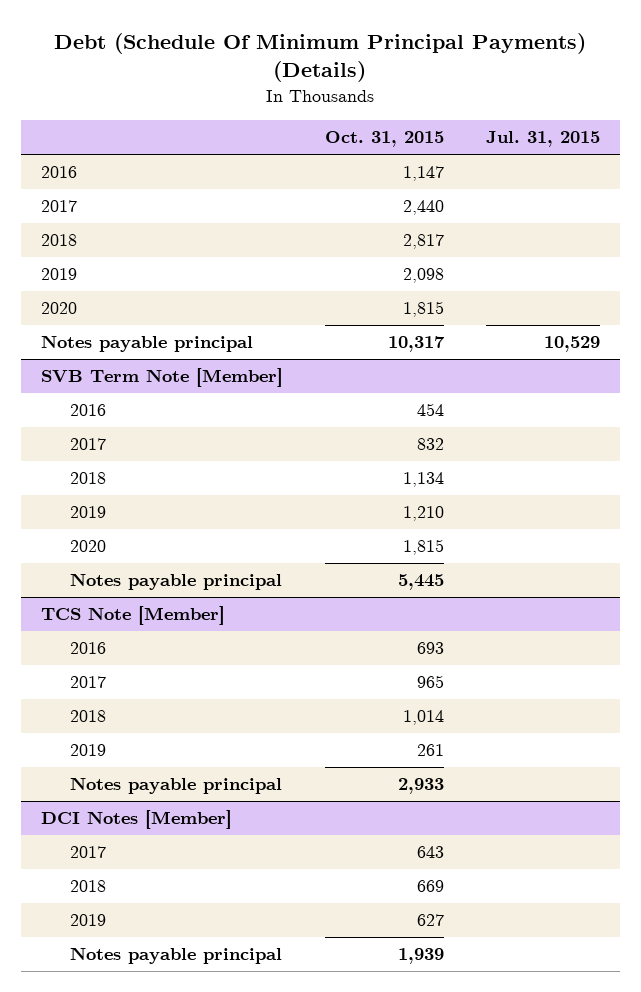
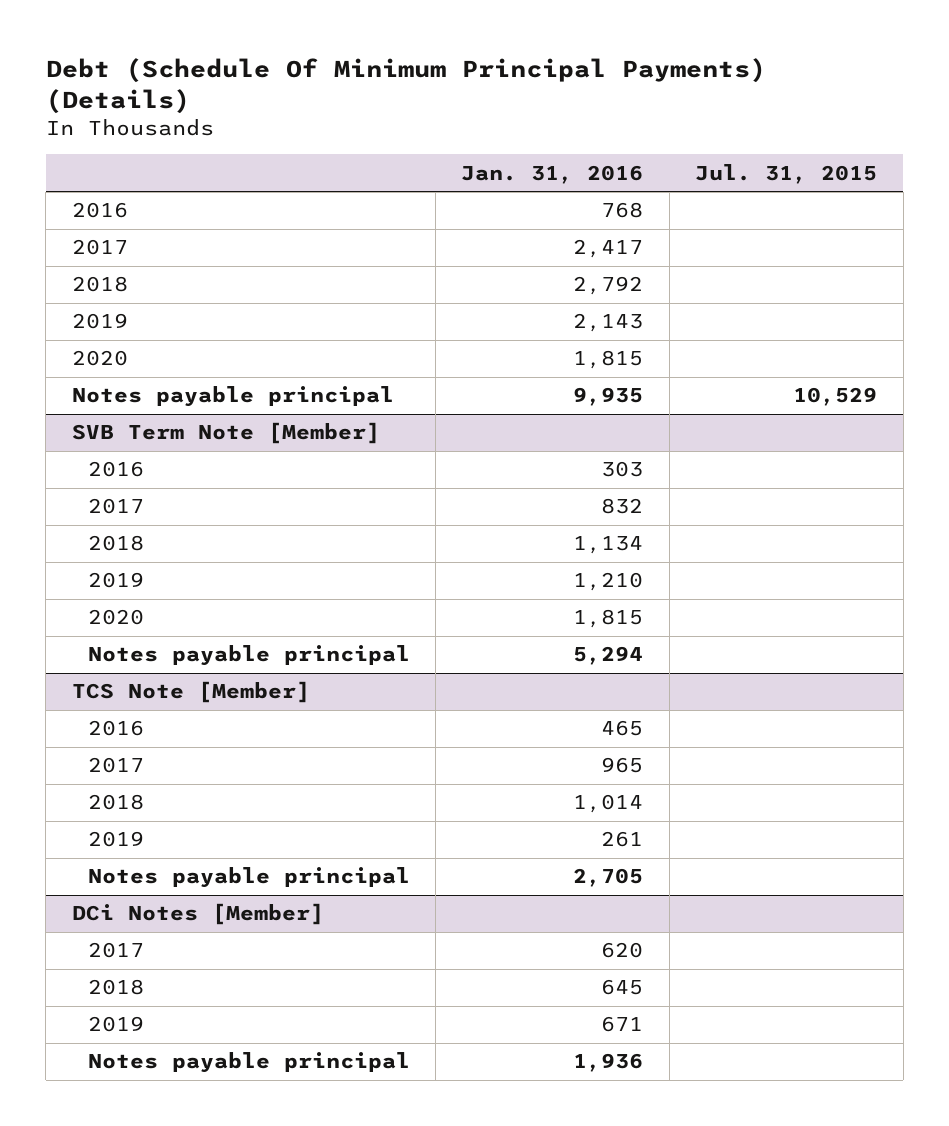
[324,131,444,148] Oct. 31, 2015 -> none
none -> [461,164,644,184] Jan. 31, 2016
[41,810,233,830] DCI Notes [Member] -> [71,903,324,926] DCi Notes [Member]

